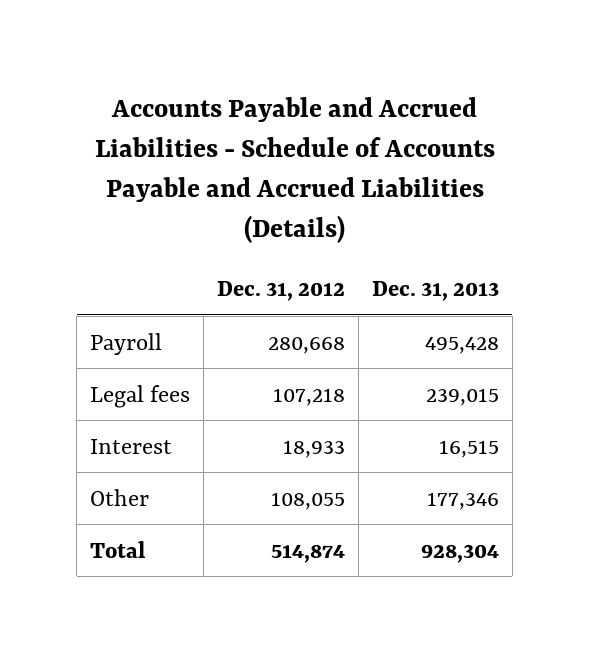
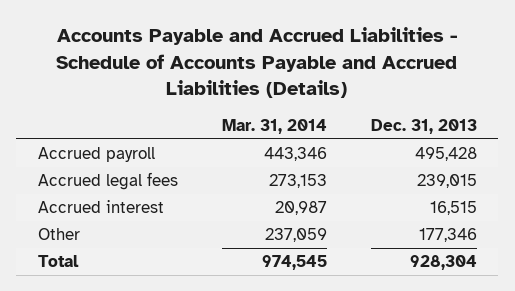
[217,281,346,302] Dec. 31, 2012 -> none
none -> [221,118,327,134] Mar. 31, 2014
[90,332,163,355] Payroll -> [38,147,156,163] Accrued payroll
[90,384,191,408] Legal fees -> [38,172,179,191] Accrued legal fees
[90,438,173,454] Interest -> [38,200,165,214] Accrued interest

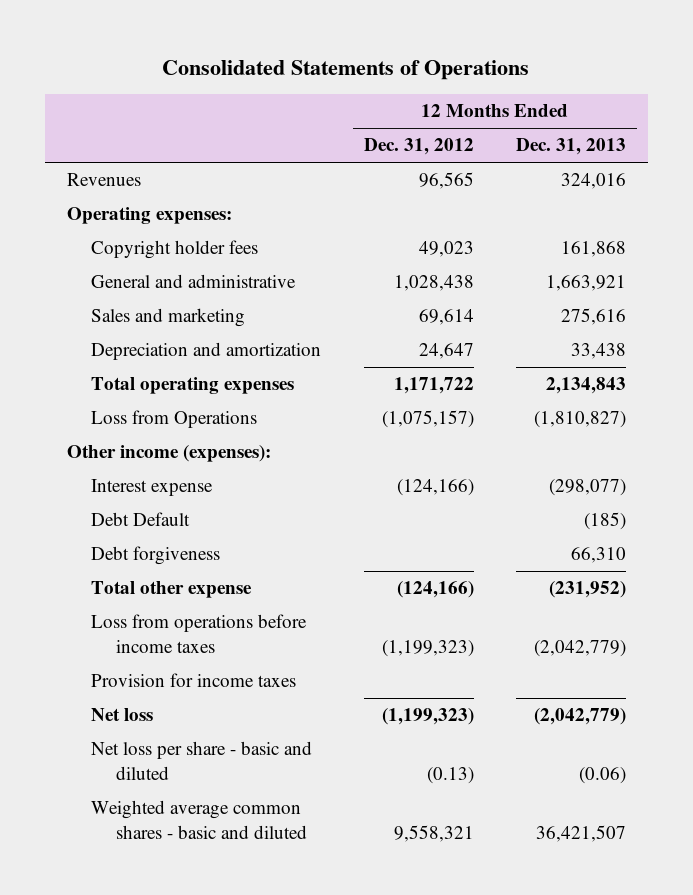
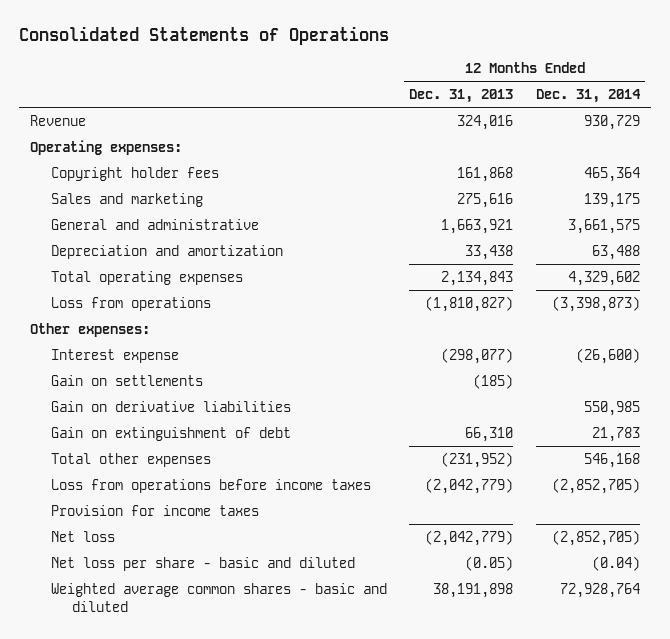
[363,138,474,156] Dec. 31, 2012 -> none
none -> [535,89,641,104] Dec. 31, 2014
[66,173,141,187] Revenues -> [30,114,87,126] Revenue
[91,274,297,289] General and administrative -> [51,218,260,230] General and administrative
[91,410,258,429] Loss from Operations -> [51,296,212,311] Loss from operations
[66,445,271,463] Other income (expenses): -> [30,322,151,337] Other expenses:
[91,512,191,527] Debt Default -> [51,374,204,386] Gain on settlements
none -> [51,400,292,412] Gain on derivative liabilities
[91,546,221,566] Debt forgiveness -> [51,426,292,441] Gain on extinguishment of debt
[91,581,253,599] Total other expense -> [51,452,212,467] Total other expenses
[579,766,627,784] (0.06) -> [465,555,514,571] (0.05)
[536,824,627,842] 36,421,507 -> [433,582,514,598] 38,191,898

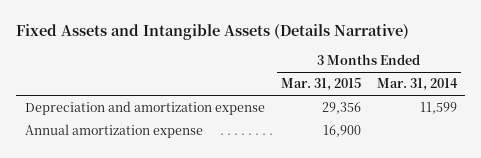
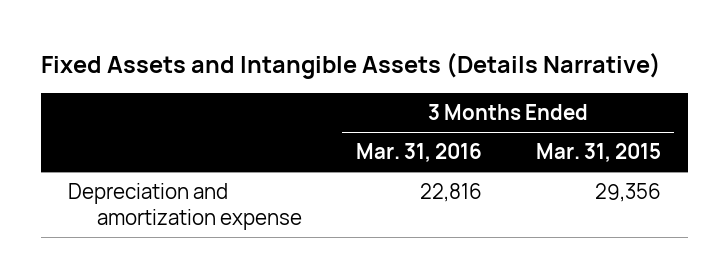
[376,78,458,92] Mar. 31, 2014 -> none
none -> [355,143,482,163] Mar. 31, 2016
[24,124,203,139] Annual amortization expense -> none

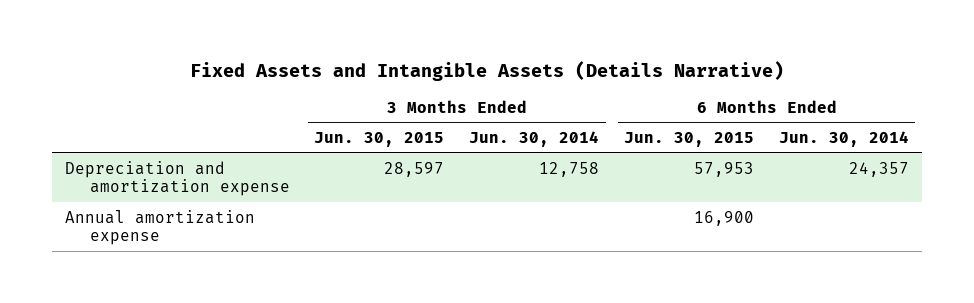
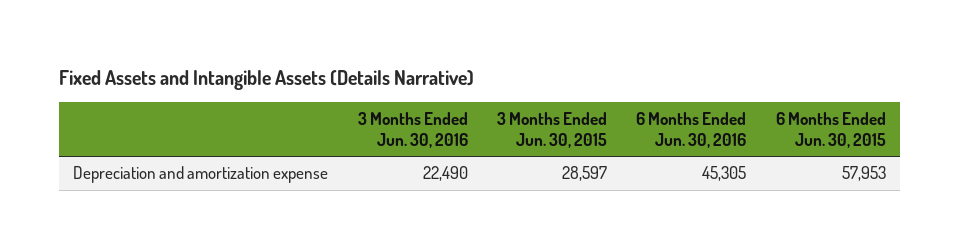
[469,130,600,147] Jun. 30, 2014 -> none
[779,130,910,147] Jun. 30, 2014 -> none
none -> [357,111,468,149] 3 Months Ended Jun. 30, 2016
none -> [636,111,747,149] 6 Months Ended Jun. 30, 2016
[64,209,255,245] Annual amortization expense -> none

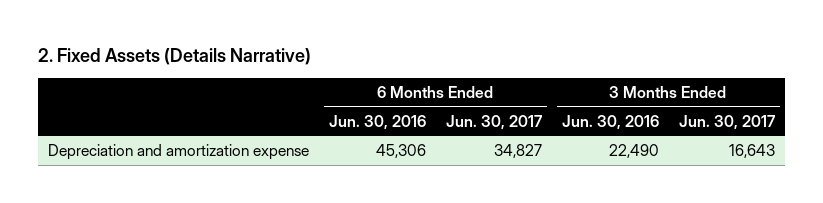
[58,70,474,91] Fixed Assets and Intangible Assets (Details Narrative) -> [37,48,311,66] 2. Fixed Assets (Details Narrative)
[497,111,608,149] 3 Months Ended Jun. 30, 2015 -> none
[775,111,886,149] 6 Months Ended Jun. 30, 2015 -> none
none -> [445,114,542,130] Jun. 30, 2017
none -> [678,114,775,130] Jun. 30, 2017
[702,166,747,182] 45,305 -> [375,144,426,159] 45,306

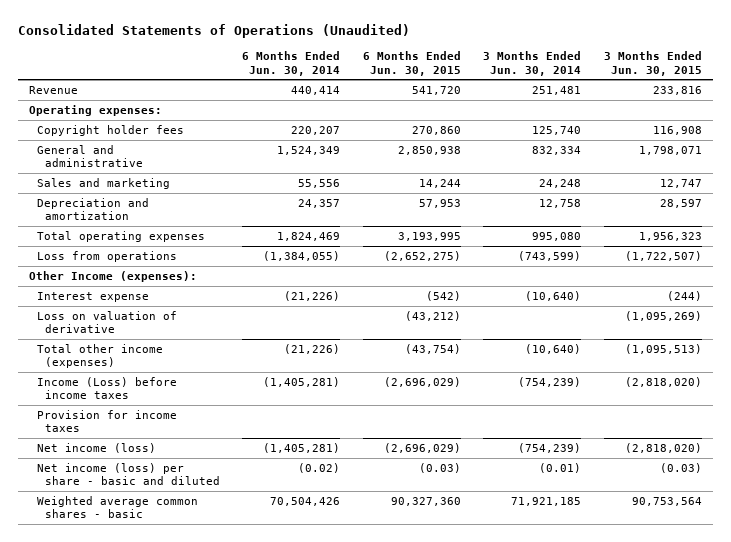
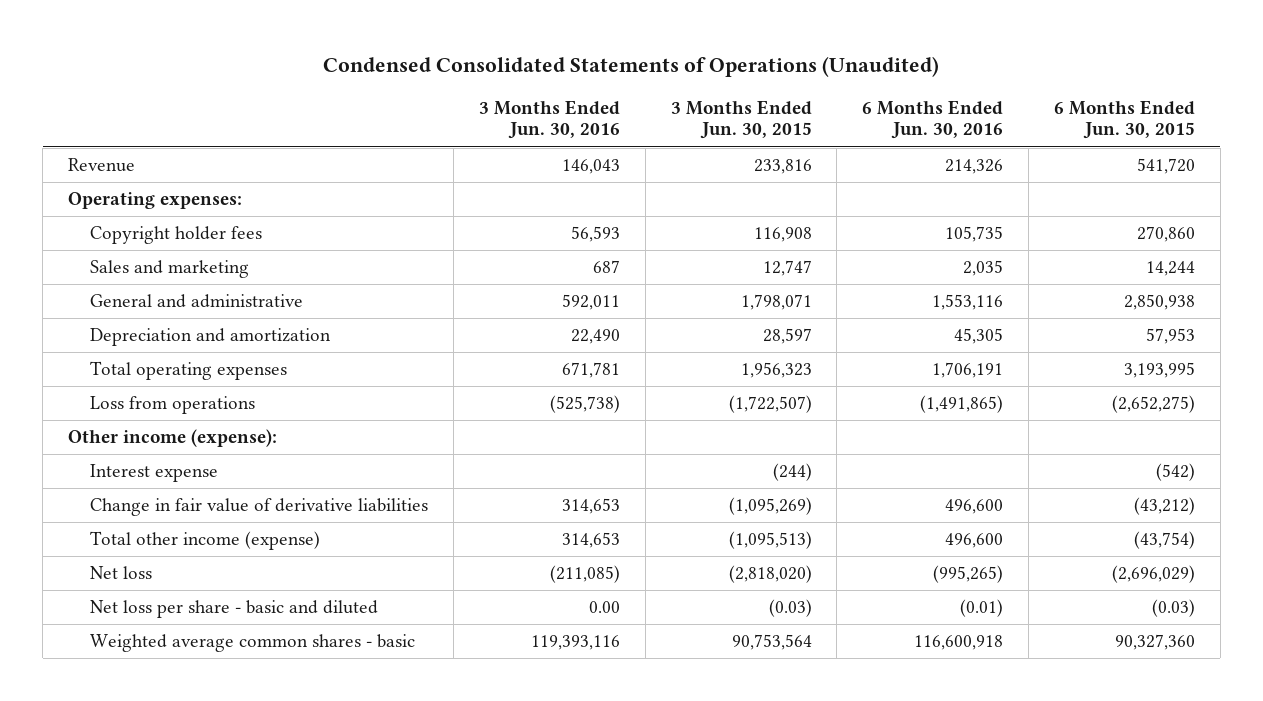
[17,24,410,39] Consolidated Statements of Operations (Unaudited) -> [323,55,940,77] Condensed Consolidated Statements of Operations (Unaudited)
[242,51,341,76] 6 Months Ended Jun. 30, 2014 -> none
[483,51,582,76] 3 Months Ended Jun. 30, 2014 -> none
none -> [478,99,620,140] 3 Months Ended Jun. 30, 2016
none -> [862,99,1004,140] 6 Months Ended Jun. 30, 2016
[36,145,143,168] General and administrative -> [90,294,304,309] General and administrative
[28,271,197,283] Other Income (expenses): -> [67,429,277,448] Other income (expense):
[36,377,177,400] Income (Loss) before income taxes -> none
[36,410,177,433] Provision for income taxes -> none
[36,311,177,334] Loss on valuation of derivative -> [90,498,429,517] Change in fair value of derivative liabilities
[36,344,163,369] Total other income (expenses) -> [90,531,321,551] Total other income (expense)
[36,443,156,454] Net income (loss) -> [90,566,153,580] Net loss
[36,463,220,486] Net income (loss) per share - basic and diluted -> [90,600,379,619] Net loss per share - basic and diluted

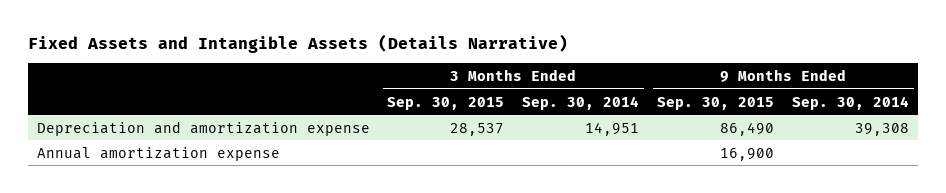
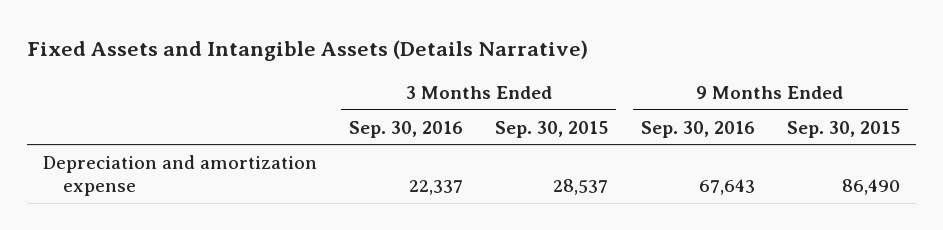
[522,95,640,110] Sep. 30, 2014 -> none
[792,95,910,110] Sep. 30, 2014 -> none
none -> [349,120,464,138] Sep. 30, 2016
none -> [640,120,755,138] Sep. 30, 2016
[36,146,280,161] Annual amortization expense -> none

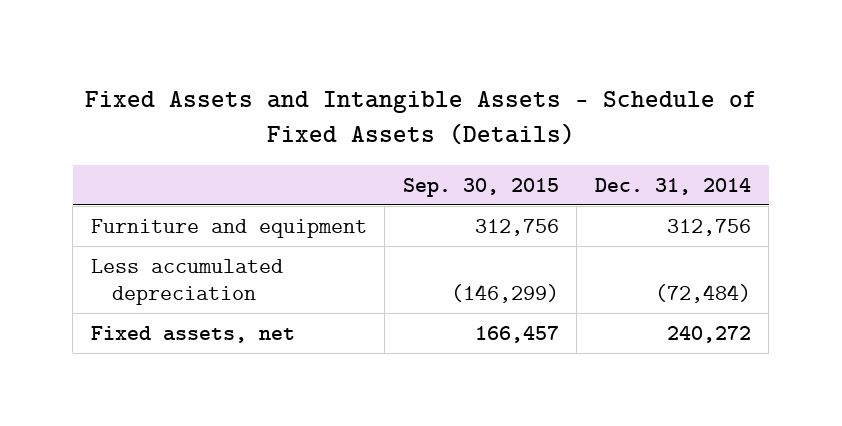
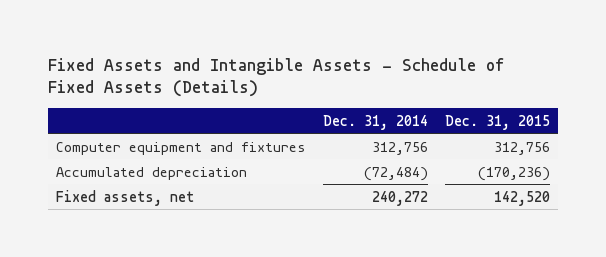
[402,177,559,197] Sep. 30, 2015 -> none
none -> [445,114,551,130] Dec. 31, 2015
[90,219,367,239] Furniture and equipment -> [56,141,307,155] Computer equipment and fixtures
[90,259,283,305] Less accumulated depreciation -> [56,166,248,180] Accumulated depreciation

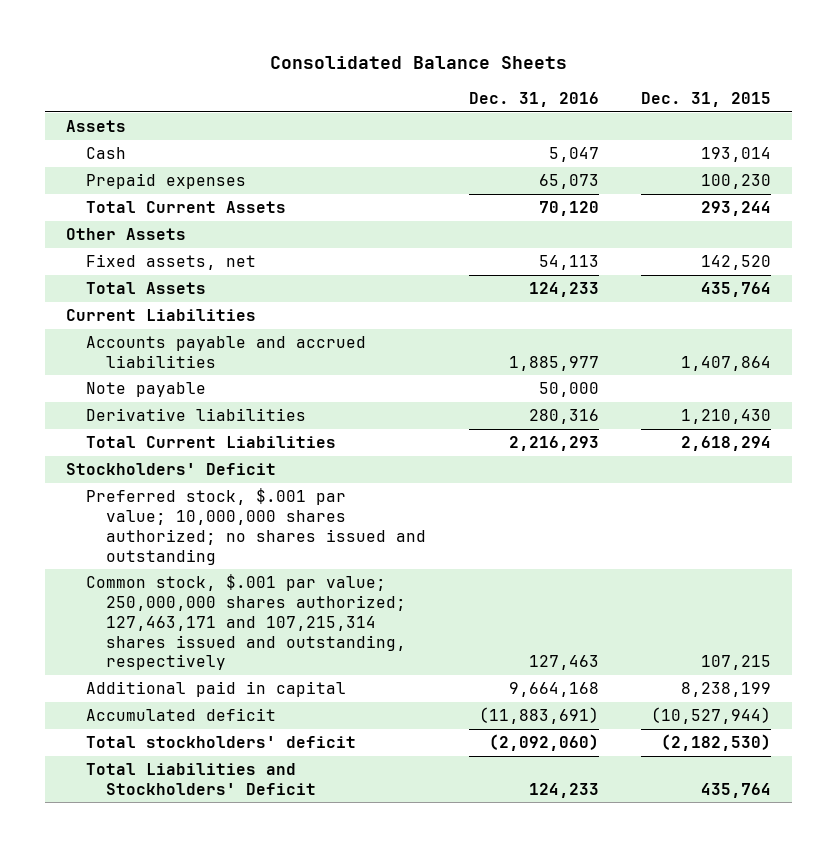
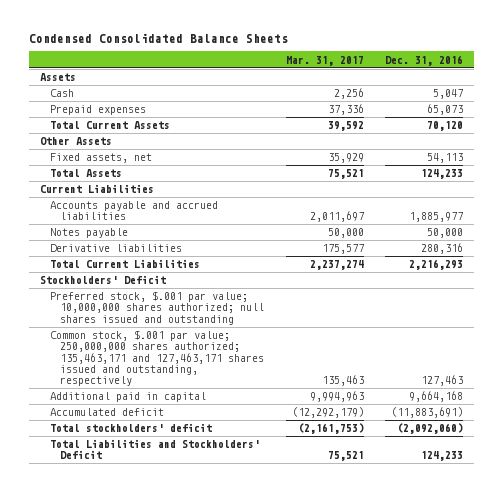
[269,56,567,70] Consolidated Balance Sheets -> [29,32,289,43] Condensed Consolidated Balance Sheets
[640,91,771,107] Dec. 31, 2015 -> none
none -> [285,55,364,66] Mar. 31, 2017
[86,381,207,397] Note payable -> [49,228,128,239] Notes payable
[86,487,427,565] Preferred stock, $.001 par value; 10,000,000 shares authorized; no shares issued and outstanding -> [49,291,265,325] Preferred stock, $.001 par value; 10,000,000 shares authorized; null shares issued and outstanding
[86,573,407,671] Common stock, $.001 par value; 250,000,000 shares authorized; 127,463,171 and 107,215,314 shares issued and outstanding, respectively -> [49,330,265,387] Common stock, $.001 par value; 250,000,000 shares authorized; 135,463,171 and 127,463,171 shares issued and outstanding, respectively

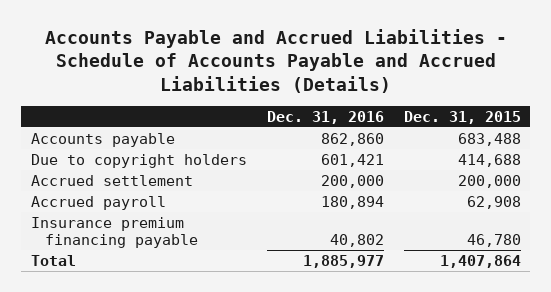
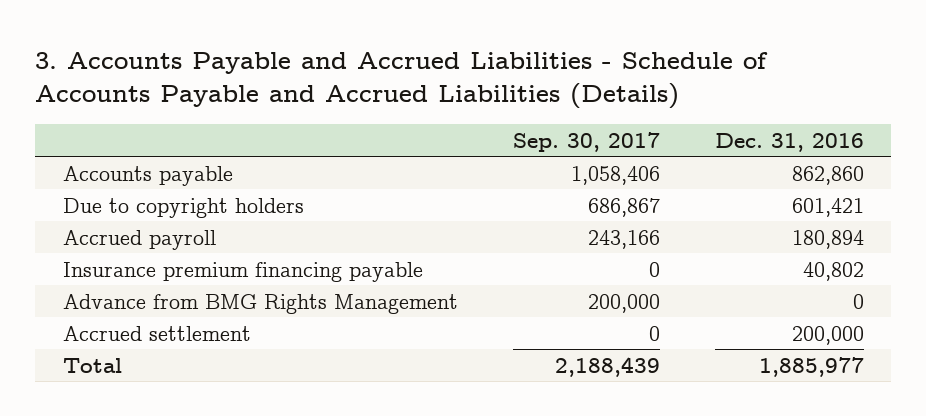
[44,29,507,93] Accounts Payable and Accrued Liabilities - Schedule of Accounts Payable and Accrued Liabilities (Details) -> [35,51,769,110] 3. Accounts Payable and Accrued Liabilities - Schedule of Accounts Payable and Accrued Liabilities (Details)
[403,110,521,124] Dec. 31, 2015 -> none
none -> [512,131,660,152] Sep. 30, 2017
none -> [62,293,458,314] Advance from BMG Rights Management
[30,175,193,187] Accrued settlement -> [62,325,251,341] Accrued settlement

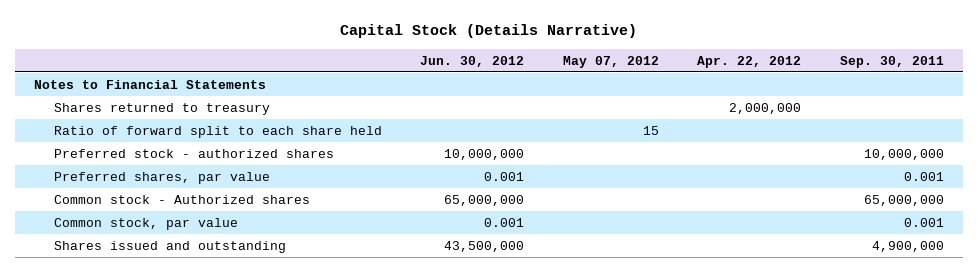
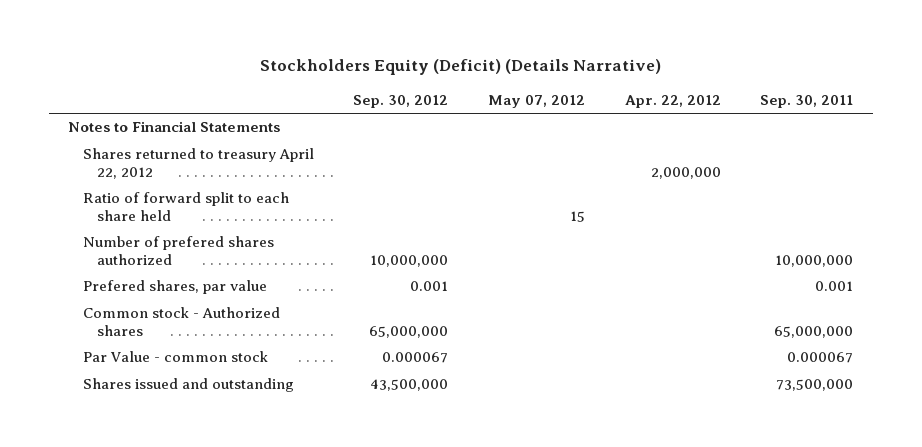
[340,24,638,39] Capital Stock (Details Narrative) -> [259,59,661,76] Stockholders Equity (Deficit) (Details Narrative)
[420,55,525,67] Jun. 30, 2012 -> none
none -> [353,94,449,108] Sep. 30, 2012
[53,102,270,115] Shares returned to treasury -> [82,148,314,180] Shares returned to treasury April 22, 2012
[53,148,334,158] Preferred stock - authorized shares -> [82,236,274,266] Number of prefered shares authorized
[53,171,270,184] Preferred shares, par value -> [82,280,267,295] Prefered shares, par value
[53,217,238,230] Common stock, par value -> [82,351,268,363] Par Value - common stock
[903,217,944,227] 0.001 -> [787,352,854,364] 0.000067
[871,240,944,252] 4,900,000 -> [776,379,854,392] 73,500,000

